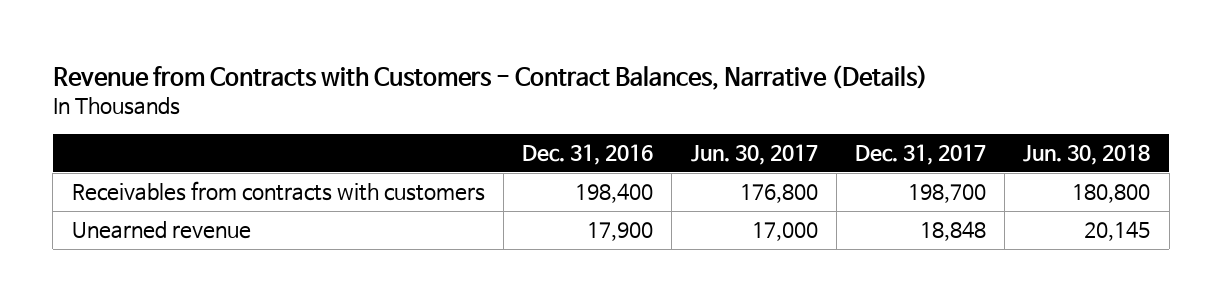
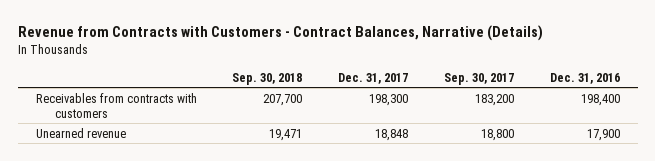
[690,144,818,166] Jun. 30, 2017 -> none
[1023,144,1151,166] Jun. 30, 2018 -> none
none -> [232,72,303,85] Sep. 30, 2018
none -> [443,72,514,85] Sep. 30, 2017
[907,184,986,204] 198,700 -> [369,93,409,106] 198,300

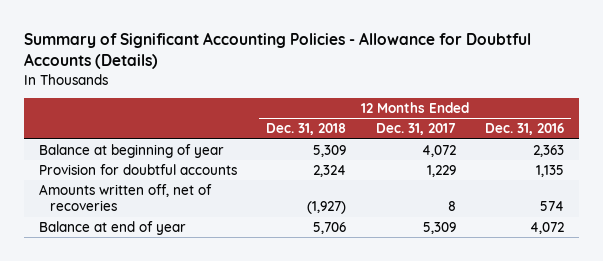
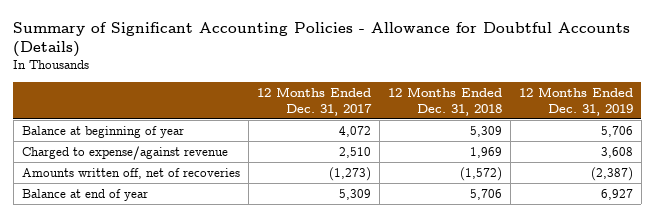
[485,123,565,136] Dec. 31, 2016 -> none
none -> [518,86,633,116] 12 Months Ended Dec. 31, 2019
[38,163,237,175] Provision for doubtful accounts -> none
none -> [21,145,228,160] Charged to expense/against revenue
[307,201,347,215] (1,927) -> [459,166,502,181] (1,572)
[447,201,456,212] 8 -> [328,166,371,181] (1,273)

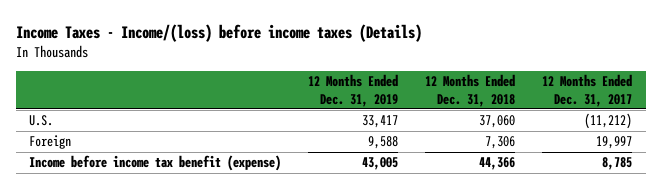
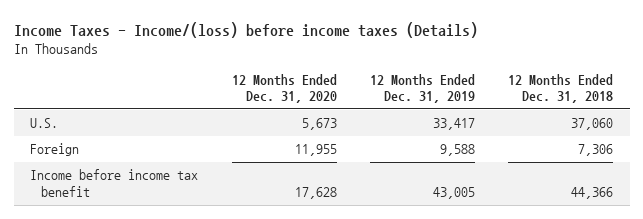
[542,74,633,107] 12 Months Ended Dec. 31, 2017 -> none
none -> [231,73,337,104] 12 Months Ended Dec. 31, 2020
[29,155,282,172] Income before income tax benefit (expense) -> [30,169,199,197] Income before income tax benefit

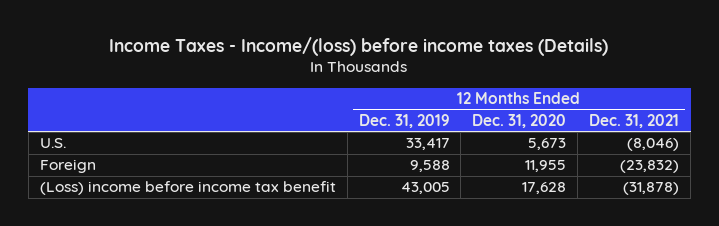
[508,73,614,104] 12 Months Ended Dec. 31, 2018 -> none
none -> [589,113,680,128] Dec. 31, 2021
[30,169,199,197] Income before income tax benefit -> [39,181,336,196] (Loss) income before income tax benefit

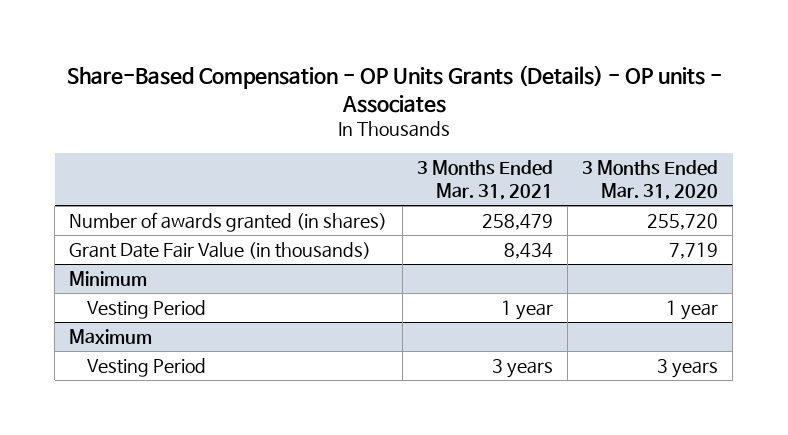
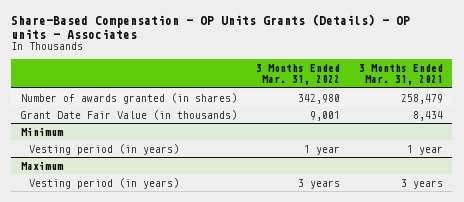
[582,159,719,201] 3 Months Ended Mar. 31, 2020 -> none
none -> [255,63,340,85] 3 Months Ended Mar. 31, 2022
[86,300,206,320] Vesting Period -> [29,143,180,155] Vesting period (in years)
[86,358,206,378] Vesting Period -> [29,177,180,189] Vesting period (in years)

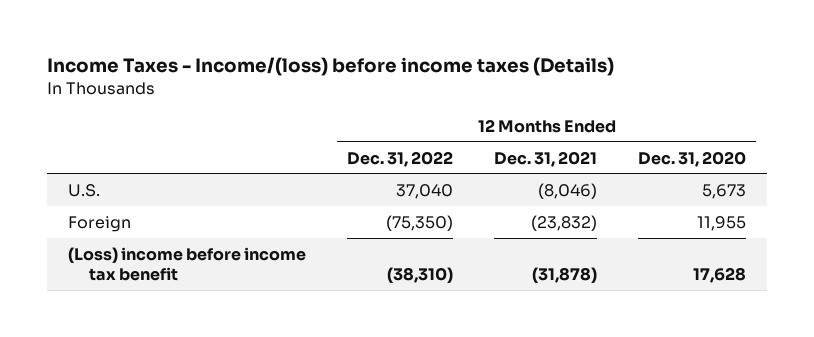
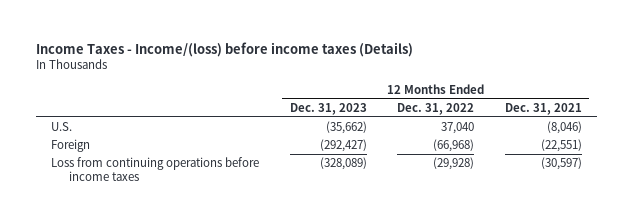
[638,150,747,167] Dec. 31, 2020 -> none
none -> [289,103,367,116] Dec. 31, 2023
[385,214,453,231] (75,350) -> [433,139,475,153] (66,968)
[531,214,598,231] (23,832) -> [540,139,582,153] (22,551)
[67,246,306,282] (Loss) income before income tax benefit -> [51,157,260,181] Loss from continuing operations before income taxes
[386,267,453,284] (38,310) -> [433,157,475,171] (29,928)
[532,267,598,284] (31,878) -> [540,157,582,171] (30,597)

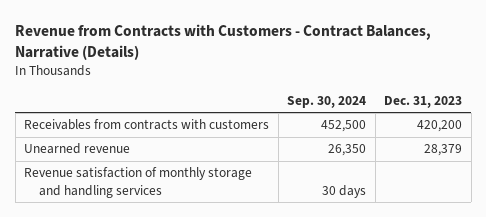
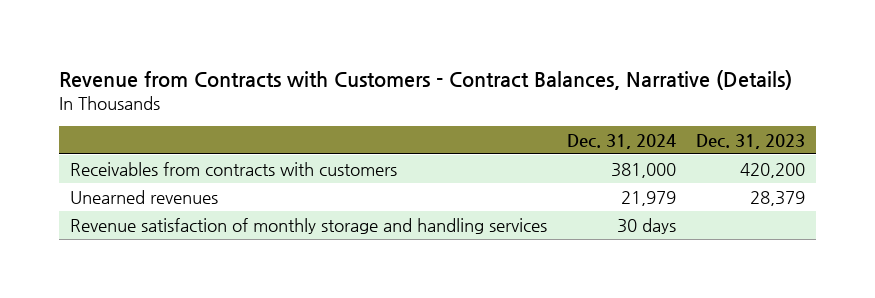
[287,95,367,108] Sep. 30, 2024 -> none
none -> [567,133,677,149] Dec. 31, 2024
[24,143,131,155] Unearned revenue -> [69,189,218,204] Unearned revenues

